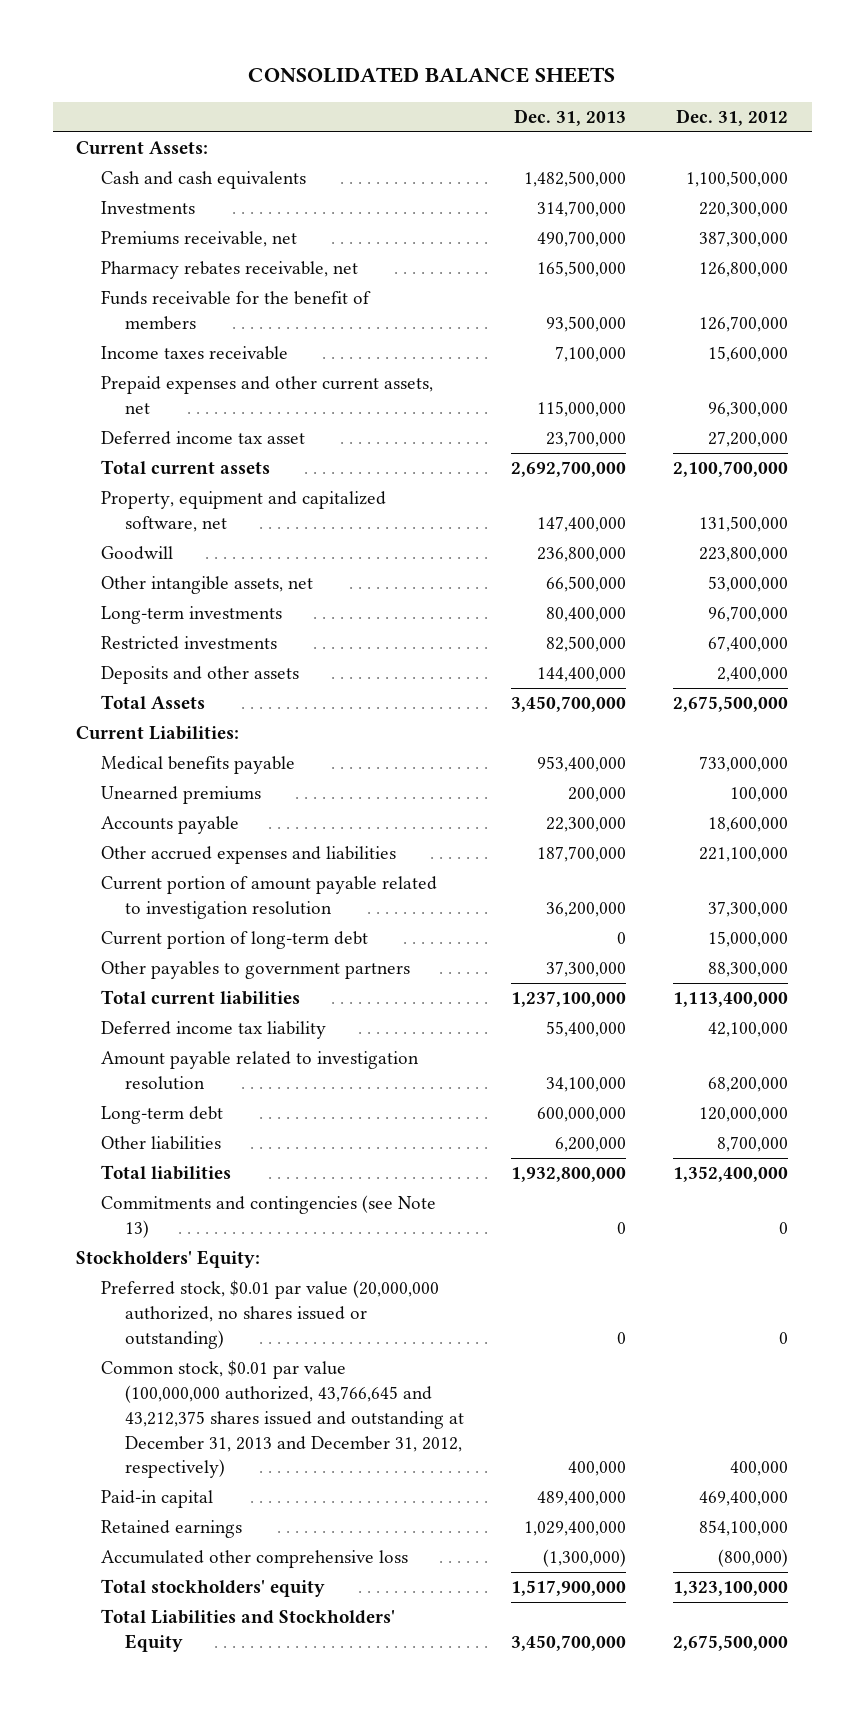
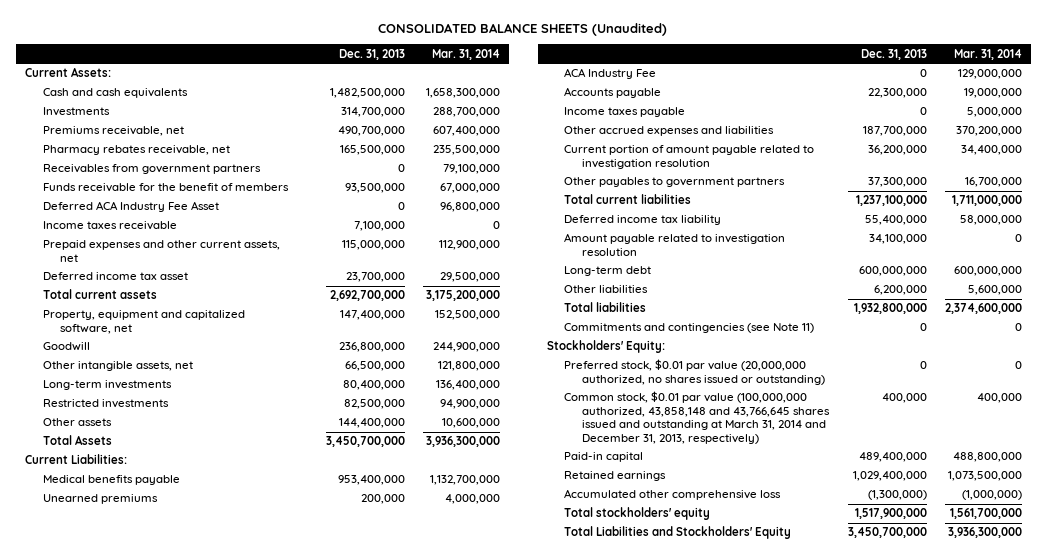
[248,67,616,84] CONSOLIDATED BALANCE SHEETS -> [378,23,668,37] CONSOLIDATED BALANCE SHEETS (Unaudited)
[676,108,789,126] Dec. 31, 2012 -> none
none -> [432,48,501,60] Mar. 31, 2014
none -> [42,164,261,175] Receivables from government partners
none -> [42,201,219,213] Deferred ACA Industry Fee Asset
[100,666,299,685] Deposits and other assets -> [42,418,112,427] Other assets
none -> [564,68,657,80] ACA Industry Fee
none -> [564,107,686,118] Income taxes payable
[100,931,368,950] Current portion of long-term debt -> none
[100,1195,436,1239] Commitments and contingencies (see Note 13) -> [564,323,815,334] Commitments and contingencies (see Note 11)
[100,1360,465,1479] Common stock, $0.01 par value (100,000,000 authorized, 43,766,645 and 43,212,375 shares issued and outstanding at December 31, 2013 and December 31, 2012, respectively) -> [564,391,831,445] Common stock, $0.01 par value (100,000,000 authorized, 43,858,148 and 43,766,645 shares issued and outstanding at March 31, 2014 and December 31, 2013, respectively)

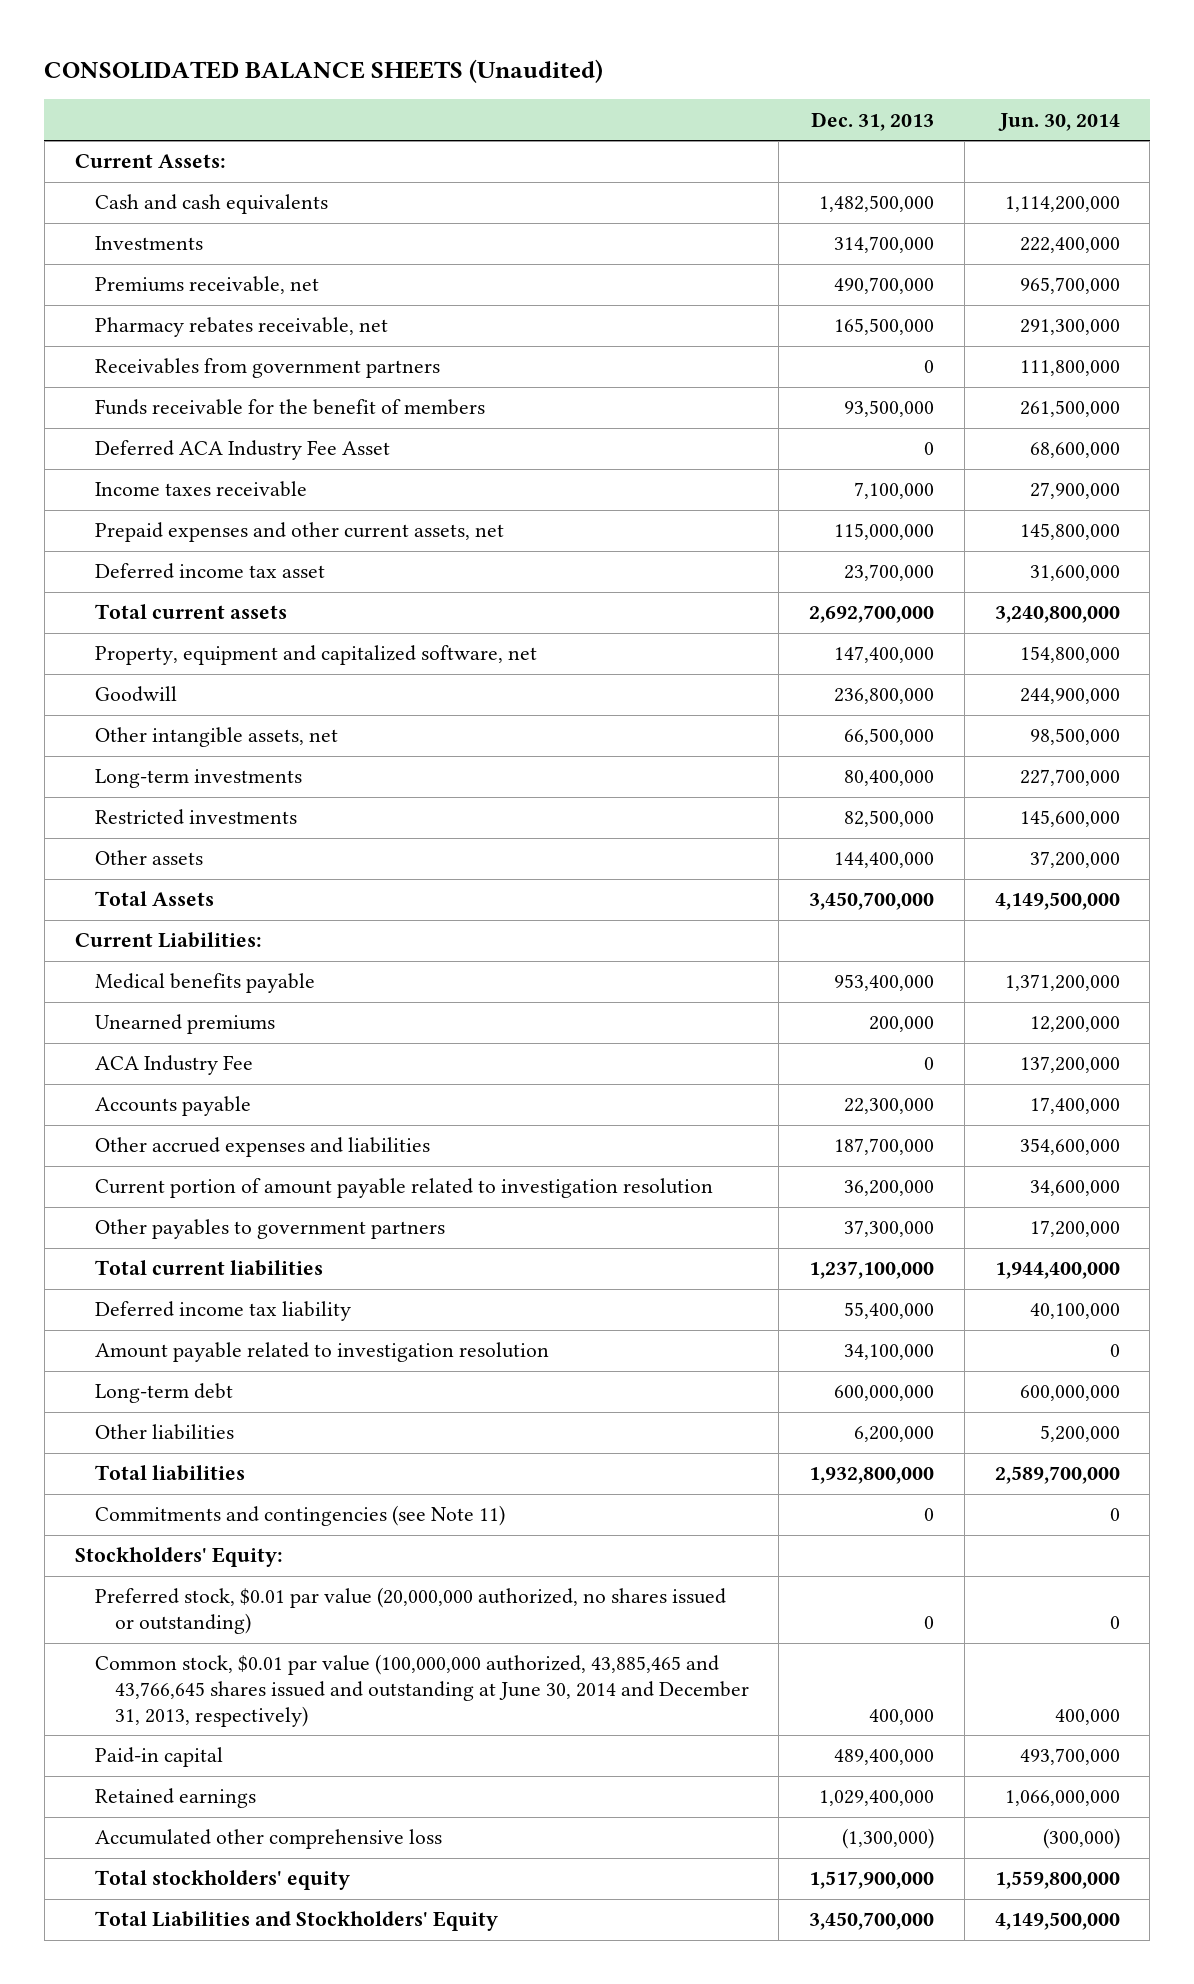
[432,48,501,60] Mar. 31, 2014 -> none
none -> [997,112,1120,131] Jun. 30, 2014
[564,107,686,118] Income taxes payable -> none
[564,391,831,445] Common stock, $0.01 par value (100,000,000 authorized, 43,858,148 and 43,766,645 shares issued and outstanding at March 31, 2014 and December 31, 2013, respectively) -> [94,1654,749,1727] Common stock, $0.01 par value (100,000,000 authorized, 43,885,465 and 43,766,645 shares issued and outstanding at June 30, 2014 and December 31, 2013, respectively)

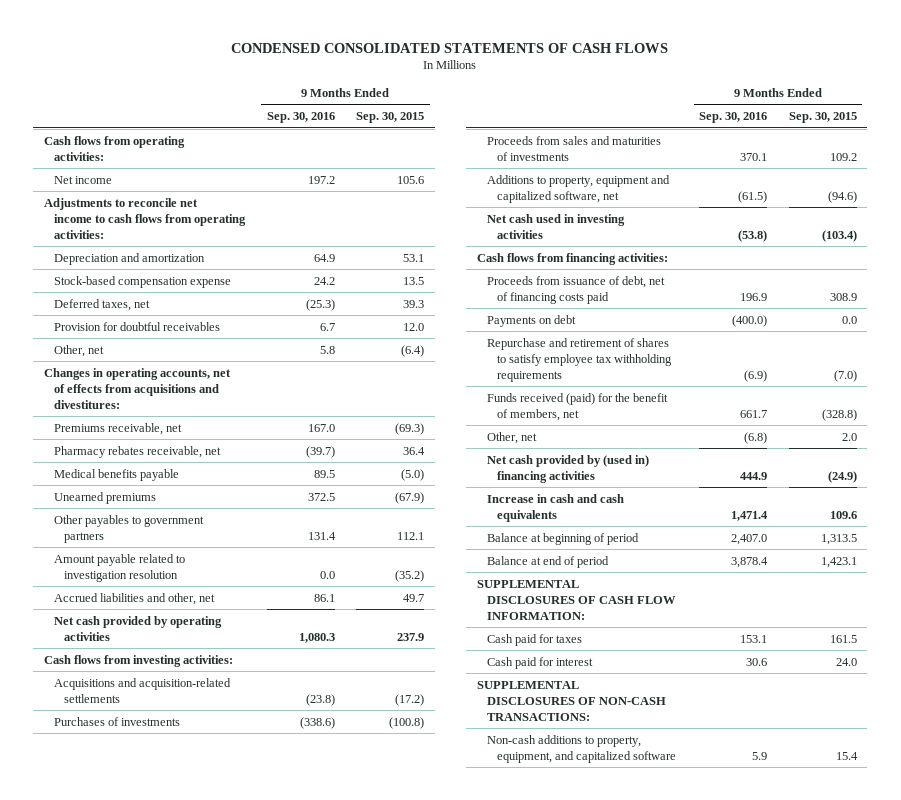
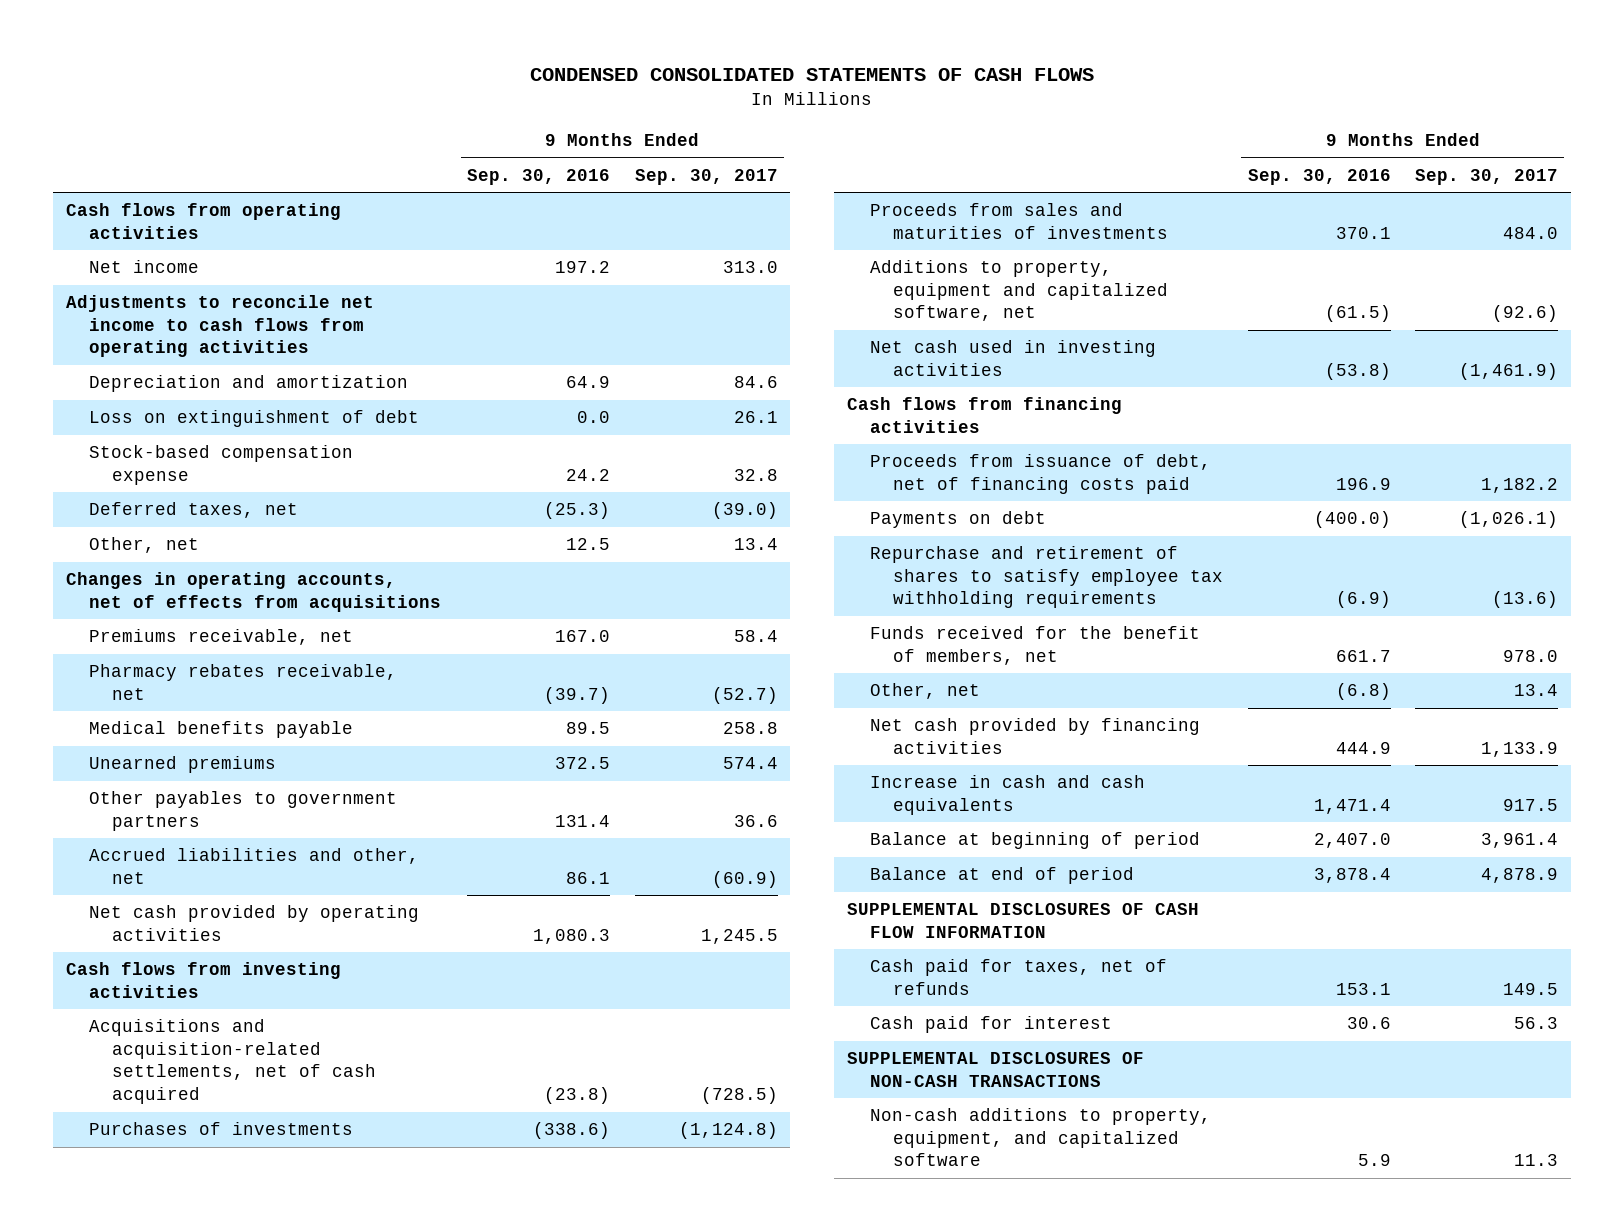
[356,112,425,124] Sep. 30, 2015 -> none
none -> [634,168,778,185] Sep. 30, 2017
[44,135,186,161] Cash flows from operating activities: -> [65,203,341,239] Cash flows from operating activities
[44,197,247,239] Adjustments to reconcile net income to cash flows from operating activities: -> [65,295,374,358] Adjustments to reconcile net income to cash flows from operating activities
none -> [88,410,419,428] Loss on extinguishment of debt
[54,321,221,331] Provision for doubtful receivables -> none
[319,345,335,354] 5.8 -> [565,538,610,551] 12.5
[44,367,232,409] Changes in operating accounts, net of effects from acquisitions and divestitures: -> [65,572,441,612] Changes in operating accounts, net of effects from acquisitions
[54,553,186,582] Amount payable related to investigation resolution -> none
[44,654,234,667] Cash flows from investing activities: -> [65,962,341,998] Cash flows from investing activities
[54,677,232,703] Acquisitions and acquisition-related settlements -> [88,1019,376,1104] Acquisitions and acquisition-related settlements, net of cash acquired
[476,252,668,265] Cash flows from financing activities: -> [846,397,1122,433] Cash flows from financing activities
[486,392,668,421] Funds received (paid) for the benefit of members, net -> [869,626,1200,665] Funds received for the benefit of members, net
[486,454,649,483] Net cash provided by (used in) financing activities -> [869,718,1200,754] Net cash provided by financing activities
[476,579,676,620] SUPPLEMENTAL DISCLOSURES OF CASH FLOW INFORMATION: -> [846,903,1199,938] SUPPLEMENTAL DISCLOSURES OF CASH FLOW INFORMATION
[486,633,582,646] Cash paid for taxes -> [869,959,1167,995] Cash paid for taxes, net of refunds
[476,680,666,721] SUPPLEMENTAL DISCLOSURES OF NON-CASH TRANSACTIONS: -> [846,1052,1144,1087] SUPPLEMENTAL DISCLOSURES OF NON-CASH TRANSACTIONS

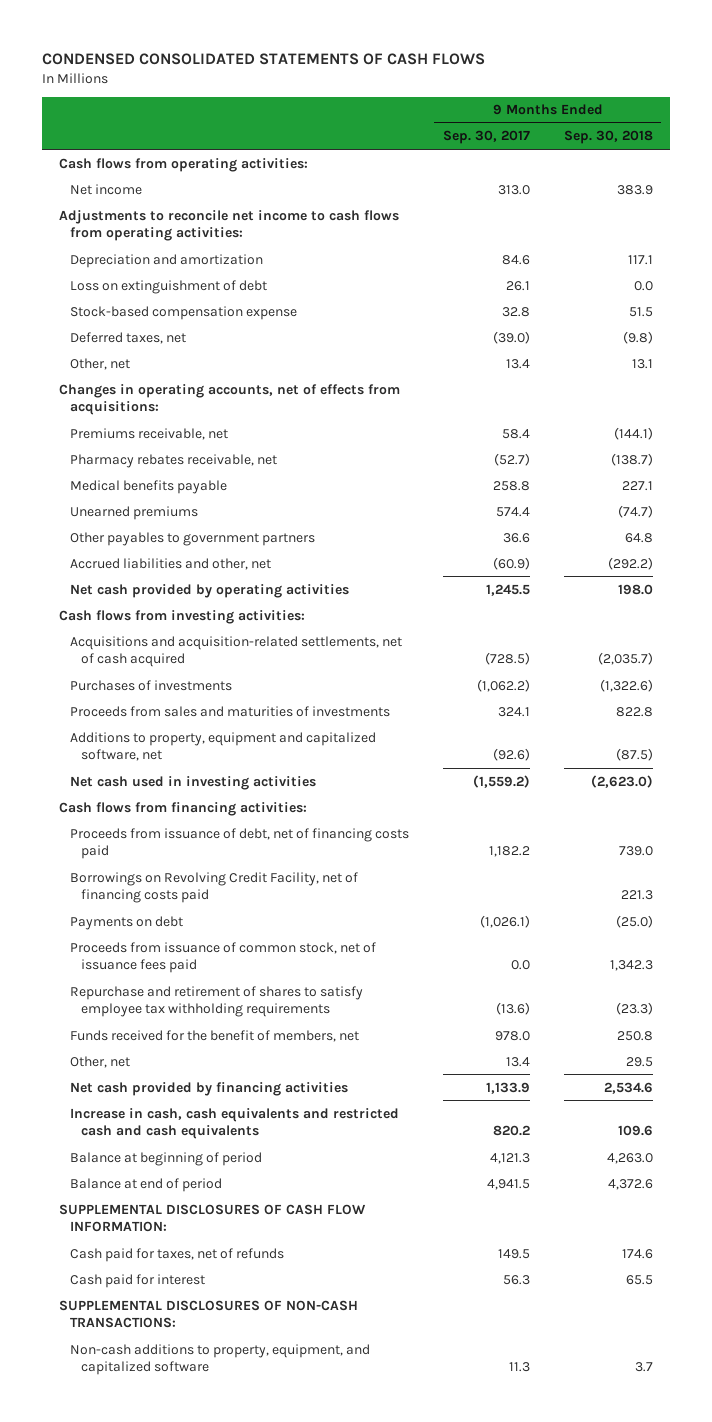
[466,168,610,185] Sep. 30, 2016 -> none
none -> [563,130,653,145] Sep. 30, 2018
[65,203,341,239] Cash flows from operating activities -> [58,157,308,172] Cash flows from operating activities:
[65,295,374,358] Adjustments to reconcile net income to cash flows from operating activities -> [58,209,399,241] Adjustments to reconcile net income to cash flows from operating activities:
[65,572,441,612] Changes in operating accounts, net of effects from acquisitions -> [58,383,400,415] Changes in operating accounts, net of effects from acquisitions:
[65,962,341,998] Cash flows from investing activities -> [58,609,305,624] Cash flows from investing activities:
[678,1122,778,1140] (1,124.8) -> [476,678,530,692] (1,062.2)
[1503,226,1559,239] 484.0 -> [497,706,530,717] 324.1
[1459,362,1559,380] (1,461.9) -> [472,774,530,788] (1,559.2)
[846,397,1122,433] Cash flows from financing activities -> [58,801,307,816] Cash flows from financing activities:
none -> [70,871,359,903] Borrowings on Revolving Credit Facility, net of financing costs paid
none -> [70,941,377,973] Proceeds from issuance of common stock, net of issuance fees paid
[869,775,1145,815] Increase in cash and cash equivalents -> [70,1107,400,1139] Increase in cash, cash equivalents and restricted cash and cash equivalents
[1503,798,1559,811] 917.5 -> [492,1124,530,1136] 820.2
[1481,833,1559,849] 3,961.4 -> [489,1152,530,1164] 4,121.3
[1481,868,1559,884] 4,878.9 -> [486,1178,530,1190] 4,941.5
[846,903,1199,938] SUPPLEMENTAL DISCLOSURES OF CASH FLOW INFORMATION -> [58,1203,366,1232] SUPPLEMENTAL DISCLOSURES OF CASH FLOW INFORMATION:
[846,1052,1144,1087] SUPPLEMENTAL DISCLOSURES OF NON-CASH TRANSACTIONS -> [58,1299,358,1328] SUPPLEMENTAL DISCLOSURES OF NON-CASH TRANSACTIONS:

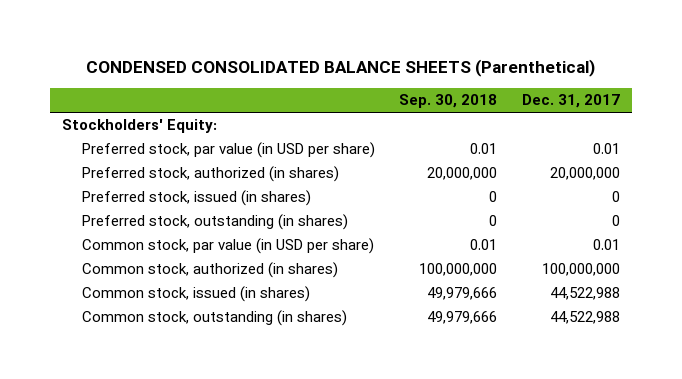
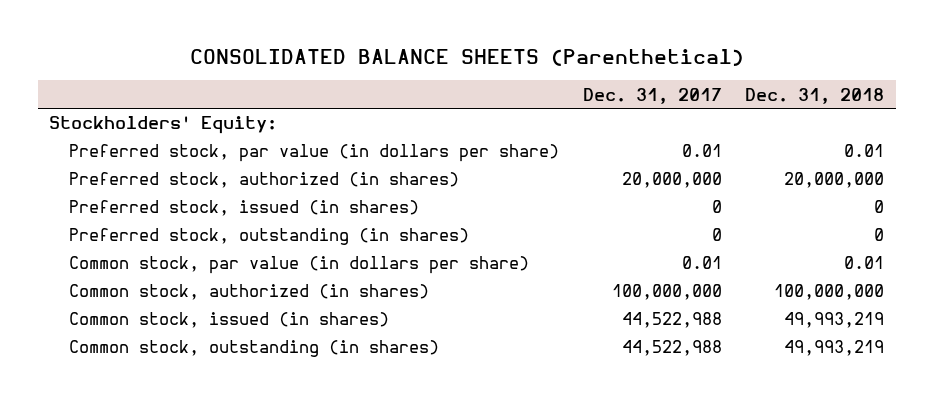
[86,59,596,78] CONDENSED CONSOLIDATED BALANCE SHEETS (Parenthetical) -> [189,48,744,66] CONSOLIDATED BALANCE SHEETS (Parenthetical)
[399,94,498,109] Sep. 30, 2018 -> none
none -> [745,87,885,104] Dec. 31, 2018
[82,142,376,159] Preferred stock, par value (in USD per share) -> [69,144,560,163] Preferred stock, par value (in dollars per share)
[82,238,375,255] Common stock, par value (in USD per share) -> [69,256,530,275] Common stock, par value (in dollars per share)

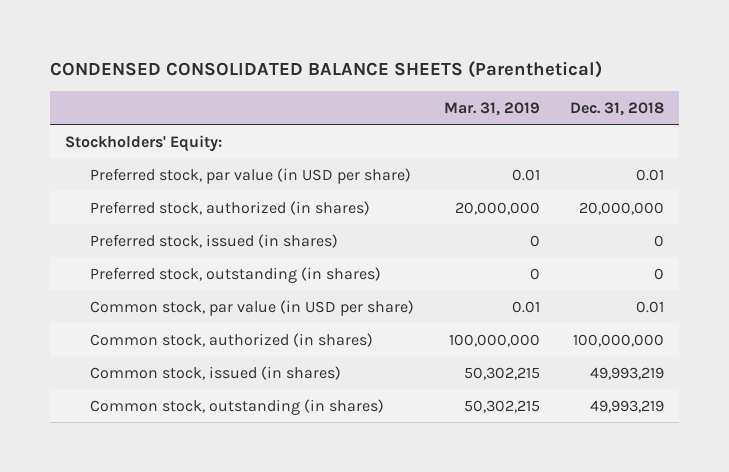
[189,48,744,66] CONSOLIDATED BALANCE SHEETS (Parenthetical) -> [50,61,603,79] CONDENSED CONSOLIDATED BALANCE SHEETS (Parenthetical)
[582,87,722,104] Dec. 31, 2017 -> none
none -> [443,102,540,117] Mar. 31, 2019
[69,144,560,163] Preferred stock, par value (in dollars per share) -> [89,167,411,184] Preferred stock, par value (in USD per share)
[69,256,530,275] Common stock, par value (in dollars per share) -> [89,299,414,316] Common stock, par value (in USD per share)

